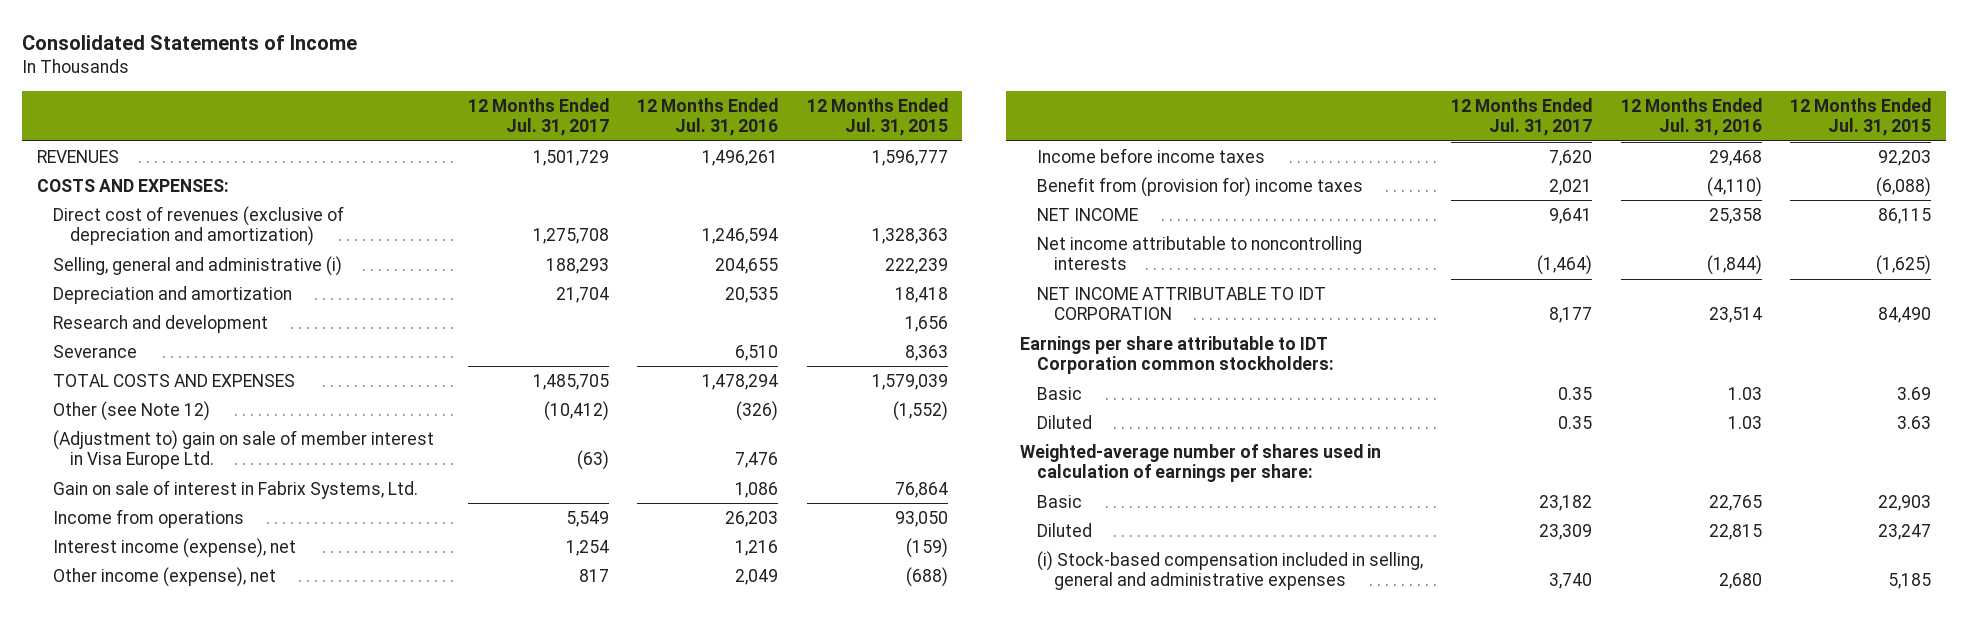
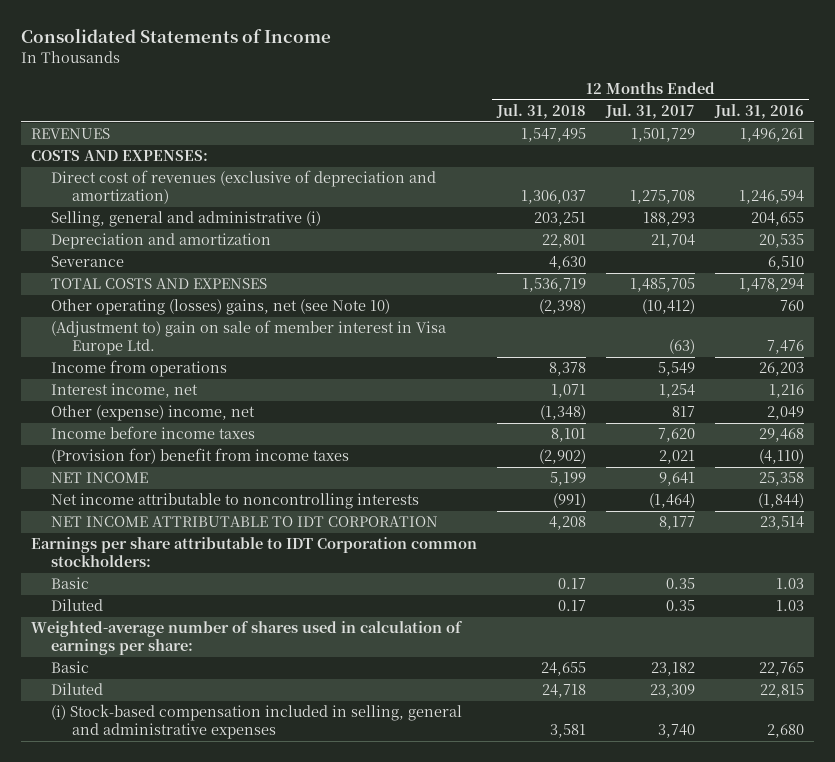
[806,98,948,137] 12 Months Ended Jul. 31, 2015 -> none
none -> [495,103,586,119] Jul. 31, 2018
[53,314,269,333] Research and development -> none
[53,400,211,421] Other (see Note 12) -> [51,299,391,316] Other operating (losses) gains, net (see Note 10)
[736,400,779,421] (326) -> [780,300,805,312] 760
[53,479,419,499] Gain on sale of interest in Fabrix Systems, Ltd. -> none
[53,537,297,558] Interest income (expense), net -> [51,383,199,399] Interest income, net
[53,566,277,587] Other income (expense), net -> [51,405,256,422] Other (expense) income, net
[1036,176,1363,197] Benefit from (provision for) income taxes -> [51,448,350,465] (Provision for) benefit from income taxes

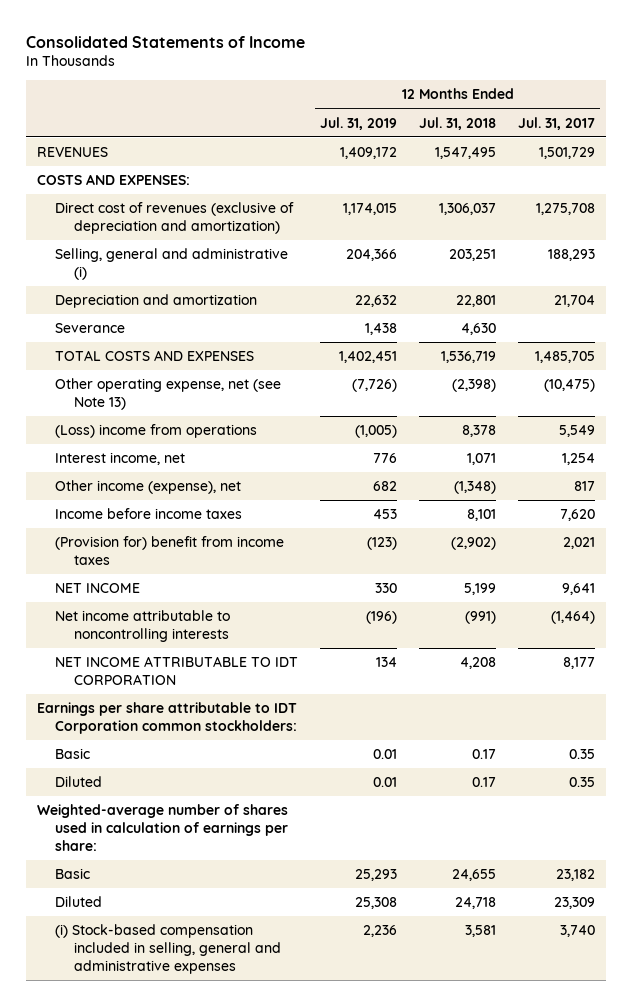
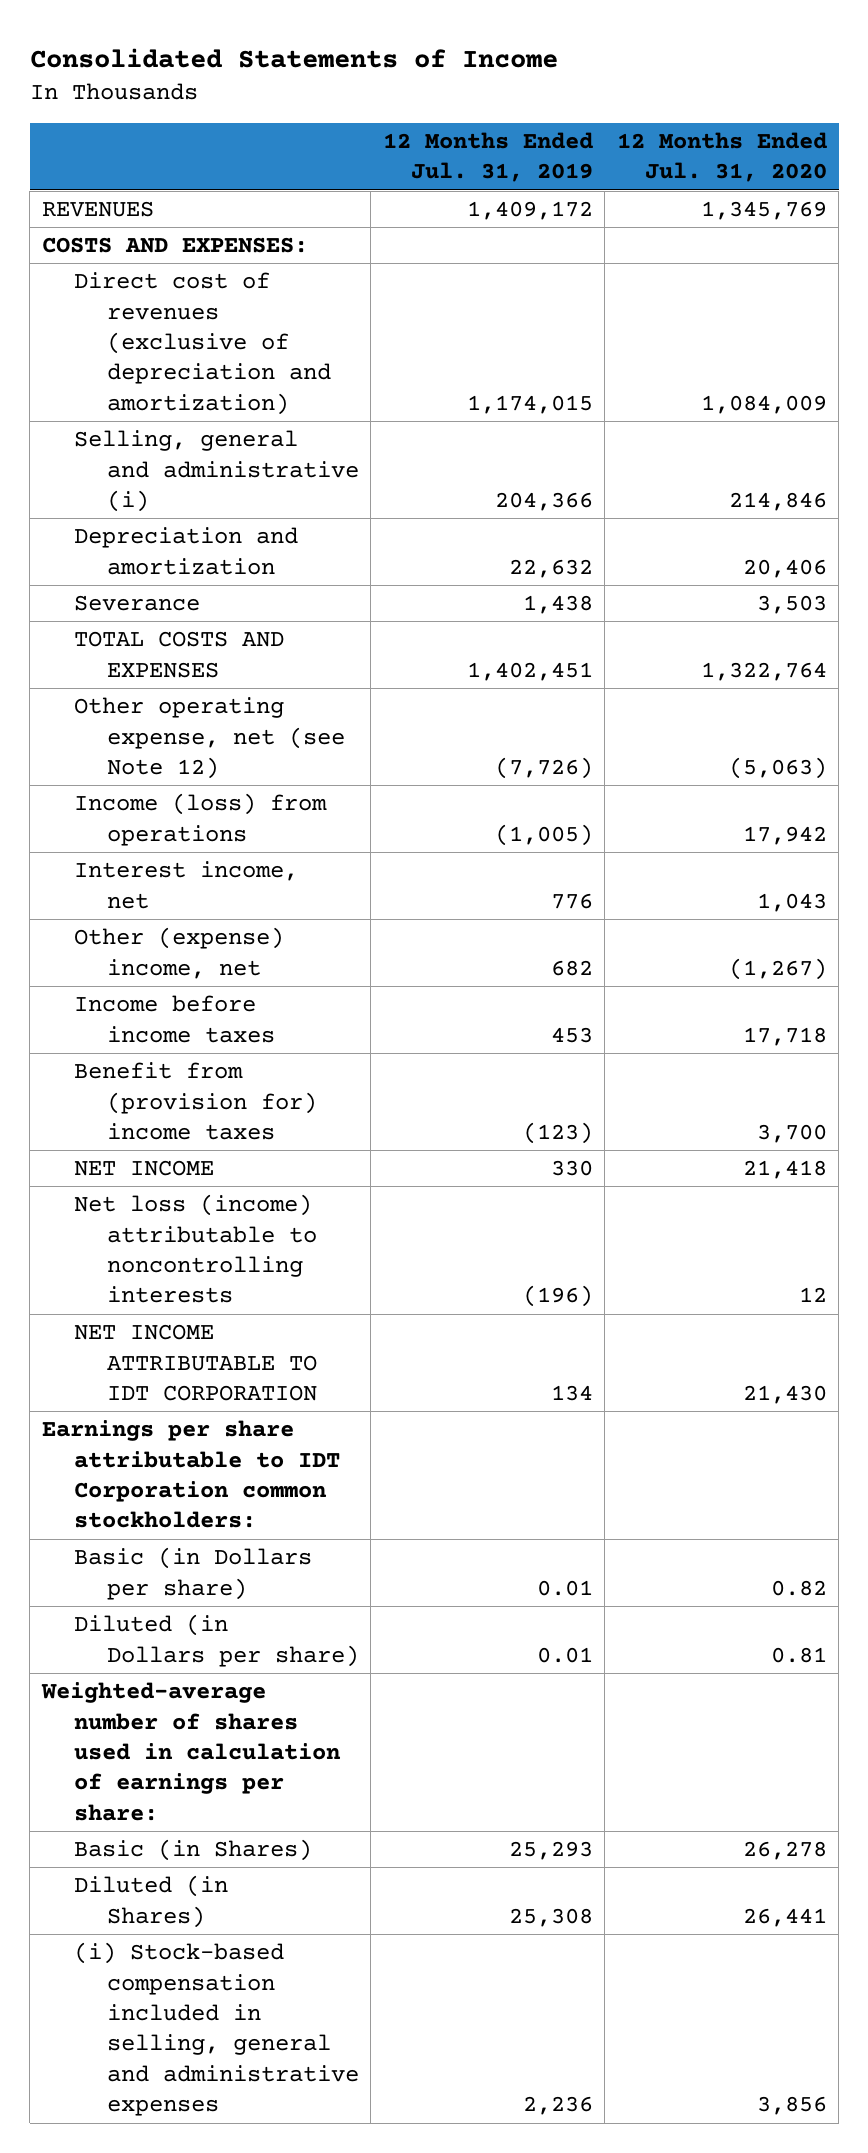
[419,116,497,130] Jul. 31, 2018 -> none
[517,116,595,130] Jul. 31, 2017 -> none
none -> [616,131,827,183] 12 Months Ended Jul. 31, 2020
[55,378,282,410] Other operating expense, net (see Note 13) -> [74,697,345,779] Other operating expense, net (see Note 12)
[55,424,258,439] (Loss) income from operations -> [74,793,328,846] Income (loss) from operations
[55,480,242,495] Other income (expense), net -> [74,927,285,979] Other (expense) income, net
[55,536,285,565] (Provision for) benefit from income taxes -> [74,1062,317,1140] Benefit from (provision for) income taxes
[55,610,231,642] Net income attributable to noncontrolling interests -> [74,1194,317,1304] Net loss (income) attributable to noncontrolling interests
[55,748,91,760] Basic -> [74,1547,313,1600] Basic (in Dollars per share)
[55,776,103,788] Diluted -> [74,1614,359,1667] Diluted (in Dollars per share)
[55,868,91,880] Basic -> [74,1839,313,1862] Basic (in Shares)
[55,896,103,908] Diluted -> [74,1875,229,1928] Diluted (in Shares)

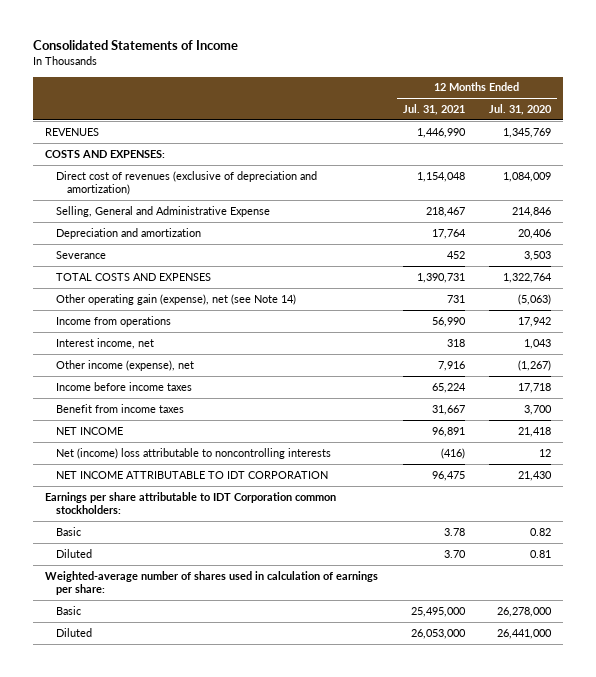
[382,131,593,183] 12 Months Ended Jul. 31, 2019 -> none
none -> [402,104,465,116] Jul. 31, 2021
[74,430,359,512] Selling, general and administrative (i) -> [55,205,270,217] Selling, General and Administrative Expense
[74,697,345,779] Other operating expense, net (see Note 12) -> [55,293,296,305] Other operating gain (expense), net (see Note 14)
[74,793,328,846] Income (loss) from operations -> [55,315,171,327] Income from operations
[74,927,285,979] Other (expense) income, net -> [55,359,194,371] Other income (expense), net
[74,1062,317,1140] Benefit from (provision for) income taxes -> [55,403,184,413] Benefit from income taxes
[74,1194,317,1304] Net loss (income) attributable to noncontrolling interests -> [55,447,331,459] Net (income) loss attributable to noncontrolling interests
[74,1547,313,1600] Basic (in Dollars per share) -> [55,526,81,536] Basic
[74,1614,359,1667] Diluted (in Dollars per share) -> [55,548,92,558] Diluted
[74,1942,359,2117] (i) Stock-based compensation included in selling, general and administrative expenses -> none
[74,1839,313,1862] Basic (in Shares) -> [55,605,81,615] Basic
[742,1841,827,1861] 26,278 -> [497,606,553,617] 26,278,000
[74,1875,229,1928] Diluted (in Shares) -> [55,627,92,637] Diluted
[742,1907,827,1927] 26,441 -> [497,628,553,639] 26,441,000

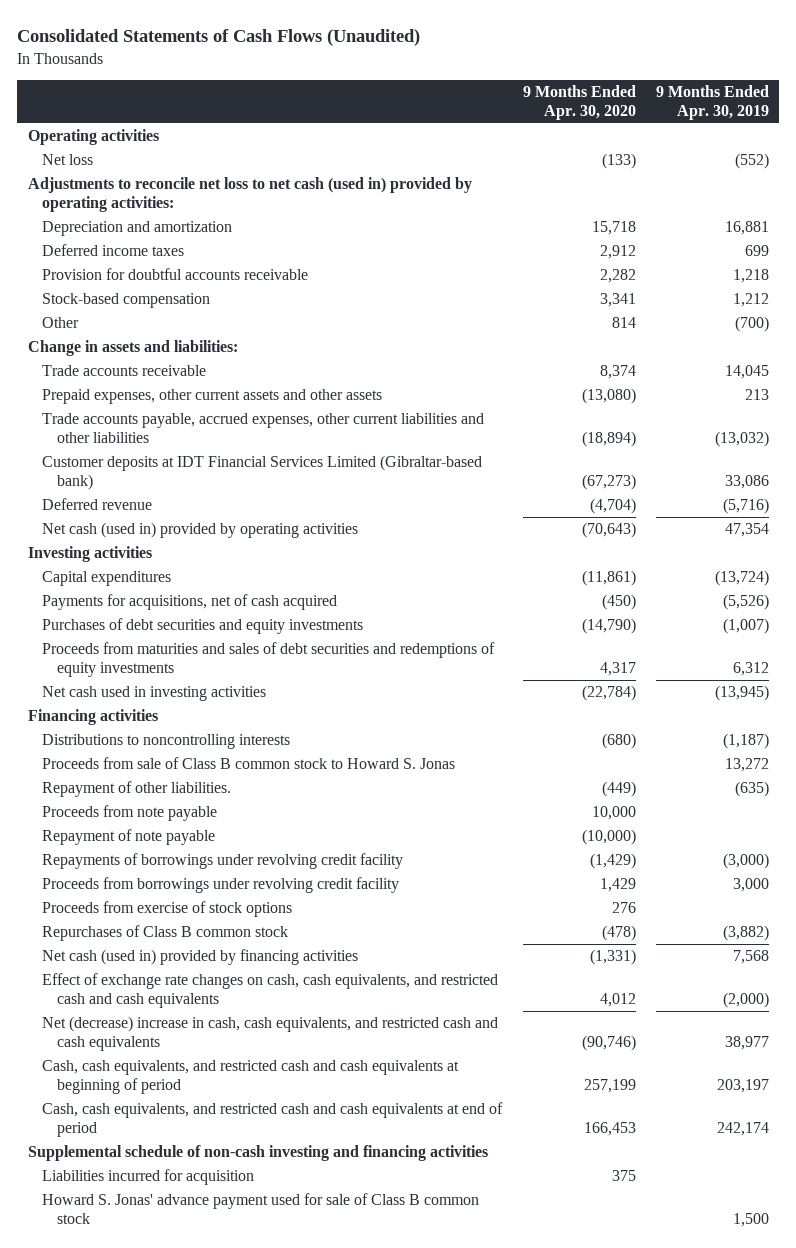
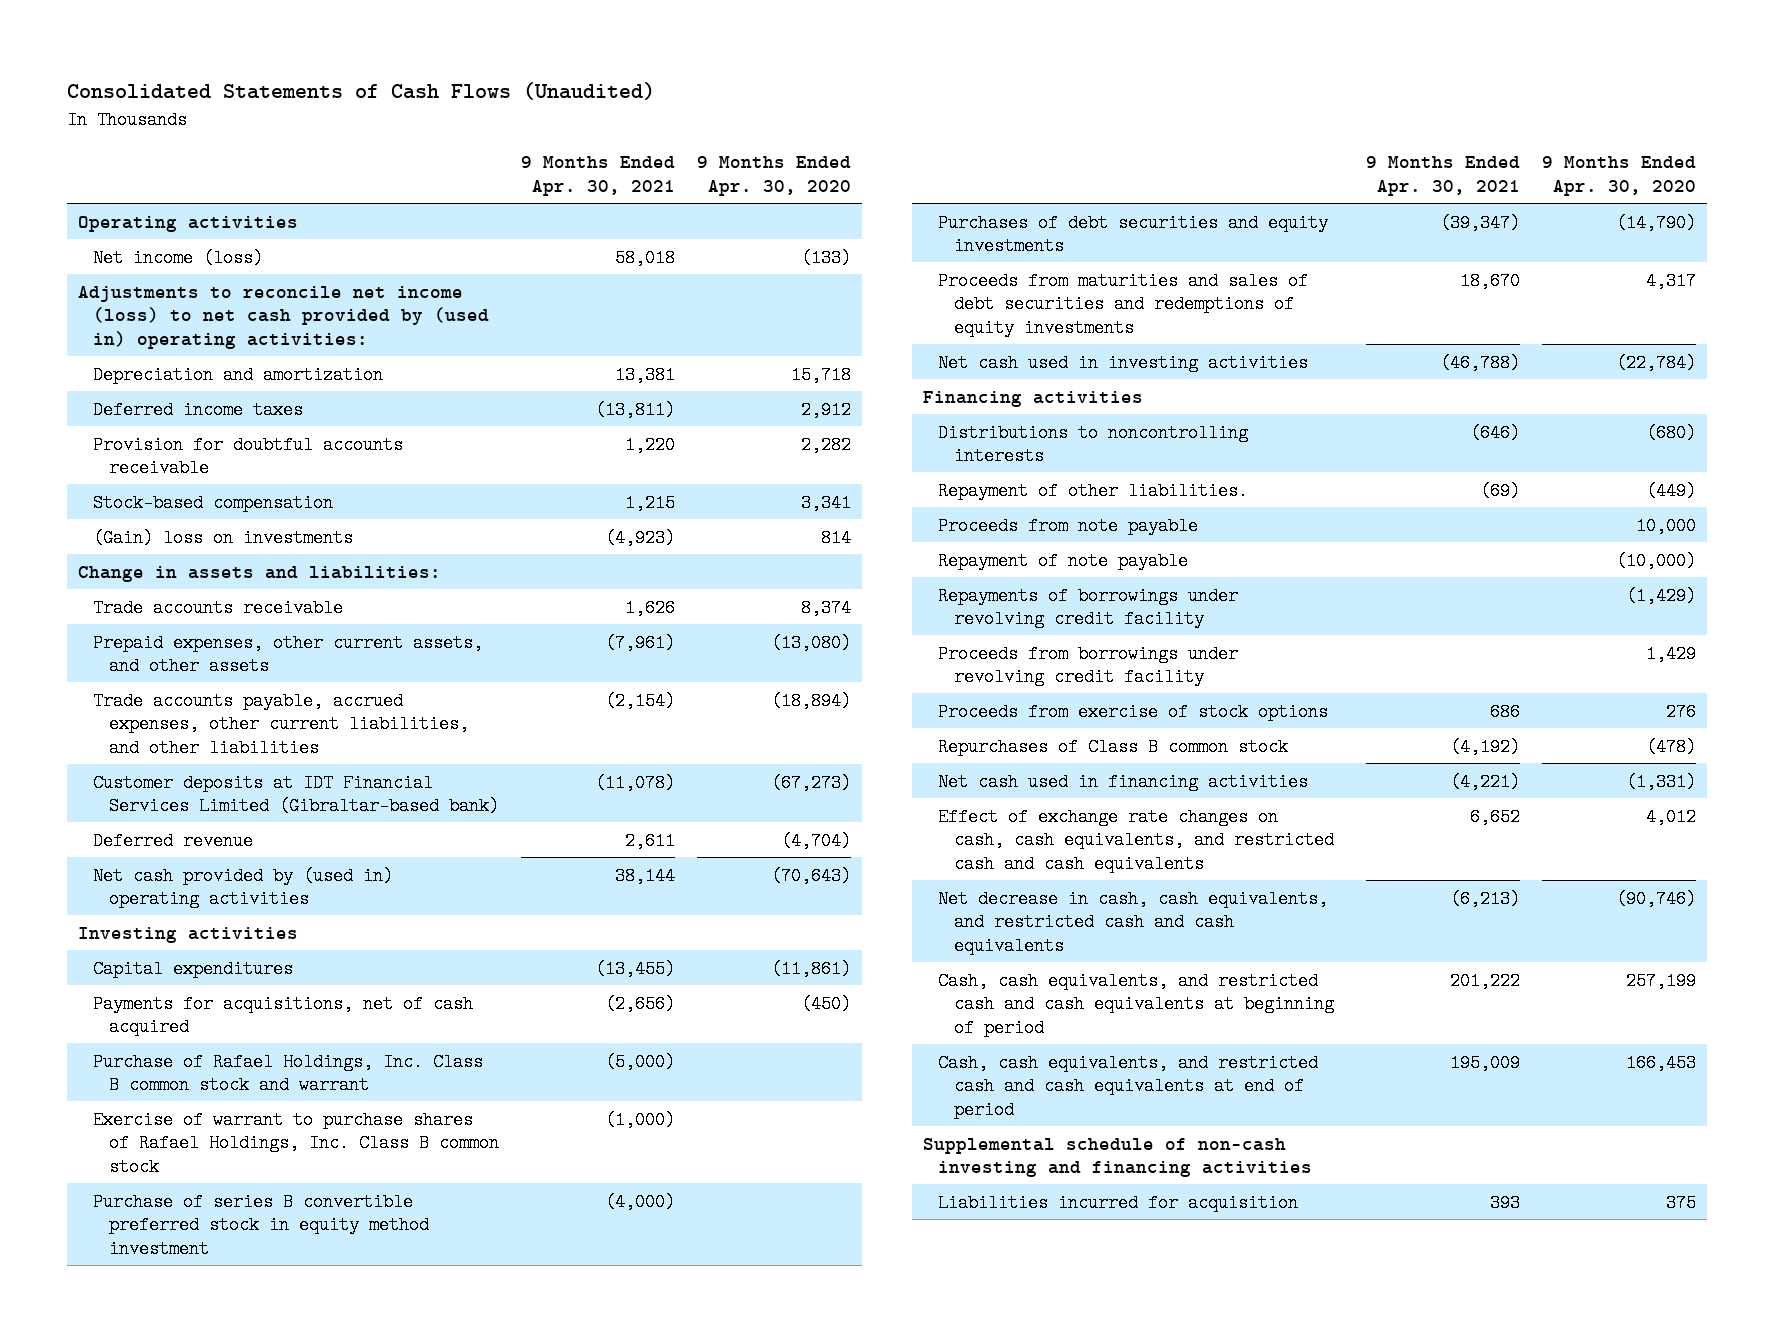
[655,84,769,121] 9 Months Ended Apr. 30, 2019 -> none
none -> [521,156,676,196] 9 Months Ended Apr. 30, 2021
[42,154,94,166] Net loss -> [93,248,264,267] Net income (loss)
[27,177,472,213] Adjustments to reconcile net loss to net cash (used in) provided by operating activities: -> [77,285,490,349] Adjustments to reconcile net income (loss) to net cash provided by (used in) operating activities:
[42,317,80,329] Other -> [93,528,354,547] (Gain) loss on investments
[42,389,383,405] Prepaid expenses, other current assets and other assets -> [93,633,484,676] Prepaid expenses, other current assets, and other assets
[42,413,485,444] Trade accounts payable, accrued expenses, other current liabilities and other liabilities -> [93,691,470,757] Trade accounts payable, accrued expenses, other current liabilities, and other liabilities
[42,522,359,539] Net cash (used in) provided by operating activities -> [93,866,394,909] Net cash provided by (used in) operating activities
none -> [93,1052,484,1095] Purchase of Rafael Holdings, Inc. Class B common stock and warrant
none -> [93,1110,500,1176] Exercise of warrant to purchase shares of Rafael Holdings, Inc. Class B common stock
none -> [93,1192,430,1258] Purchase of series B convertible preferred stock in equity method investment
[42,757,456,770] Proceeds from sale of Class B common stock to Howard S. Jonas -> none
[42,949,359,966] Net cash (used in) provided by financing activities -> [938,772,1309,791] Net cash used in financing activities
[42,1016,499,1052] Net (decrease) increase in cash, cash equivalents, and restricted cash and cash equivalents -> [938,889,1329,955] Net decrease in cash, cash equivalents, and restricted cash and cash equivalents
[42,1193,480,1225] Howard S. Jonas' advance payment used for sale of Class B common stock -> none

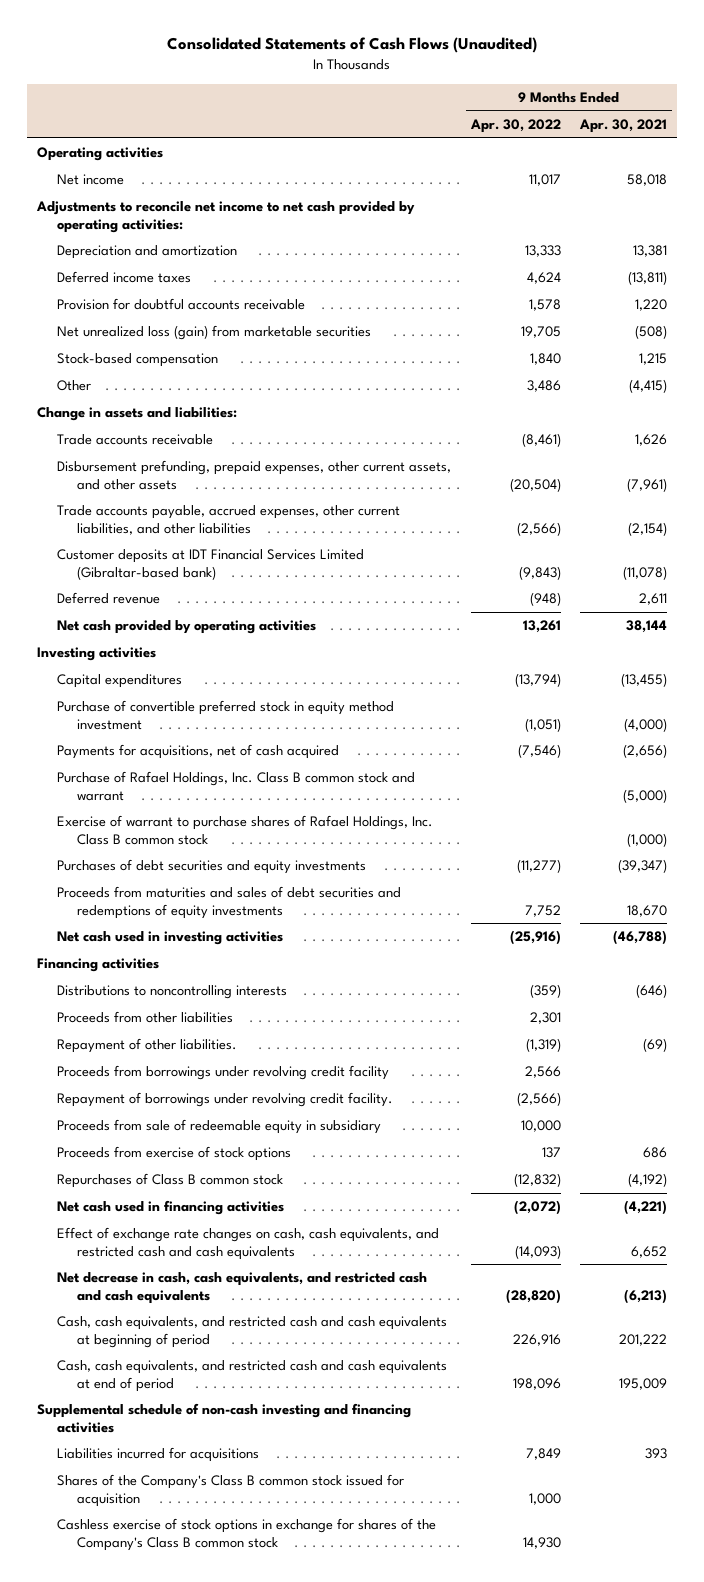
[696,156,851,196] 9 Months Ended Apr. 30, 2020 -> none
none -> [469,119,561,134] Apr. 30, 2022
[93,248,264,267] Net income (loss) -> [56,174,124,186] Net income
[77,285,490,349] Adjustments to reconcile net income (loss) to net cash provided by (used in) operating activities: -> [35,201,415,233] Adjustments to reconcile net income to net cash provided by operating activities:
none -> [56,325,371,341] Net unrealized loss (gain) from marketable securities
[93,528,354,547] (Gain) loss on investments -> none
none -> [56,380,91,392] Other
[93,633,484,676] Prepaid expenses, other current assets, and other assets -> [56,460,451,490] Disbursement prefunding, prepaid expenses, other current assets, and other assets
[93,866,394,909] Net cash provided by (used in) operating activities -> [56,620,316,635] Net cash provided by operating activities
none -> [56,700,394,730] Purchase of convertible preferred stock in equity method investment
[93,1192,430,1258] Purchase of series B convertible preferred stock in equity method investment -> none
none -> [56,1011,233,1024] Proceeds from other liabilities
[938,516,1199,535] Proceeds from note payable -> none
[938,551,1189,570] Repayment of note payable -> none
[938,586,1239,629] Repayments of borrowings under revolving credit facility -> none
none -> [56,1092,393,1108] Repayment of borrowings under revolving credit facility.
none -> [56,1119,381,1135] Proceeds from sale of redeemable equity in subsidiary
[938,1193,1299,1212] Liabilities incurred for acquisition -> [56,1447,259,1463] Liabilities incurred for acquisitions
none -> [56,1474,404,1507] Shares of the Company's Class B common stock issued for acquisition
none -> [56,1518,436,1551] Cashless exercise of stock options in exchange for shares of the Company's Class B common stock

